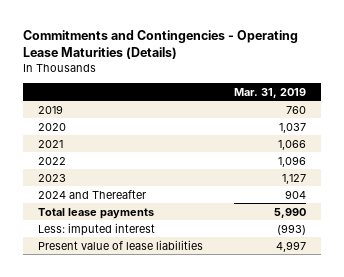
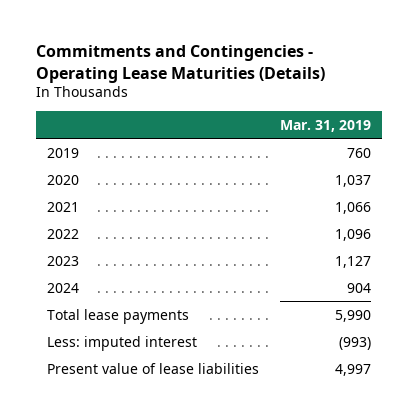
[38,189,147,199] 2024 and Thereafter -> [46,282,79,293] 2024

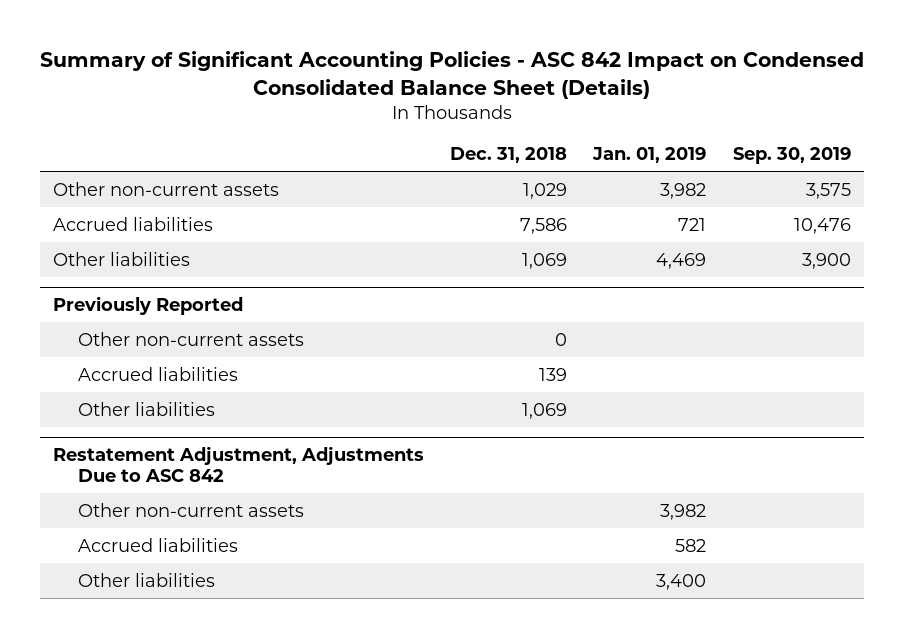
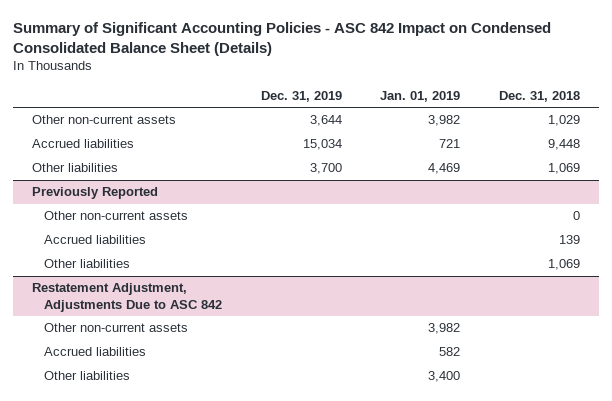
[732,147,851,165] Sep. 30, 2019 -> none
none -> [260,90,342,102] Dec. 31, 2019
[519,217,567,234] 7,586 -> [547,139,580,151] 9,448

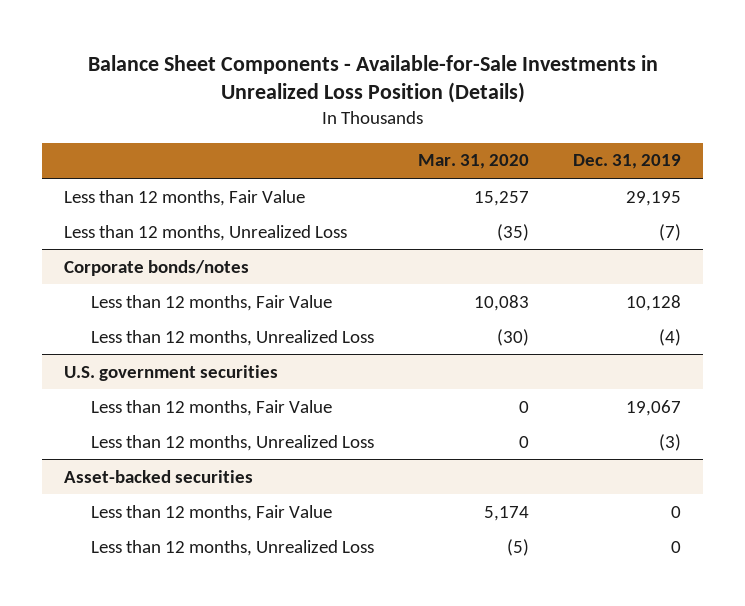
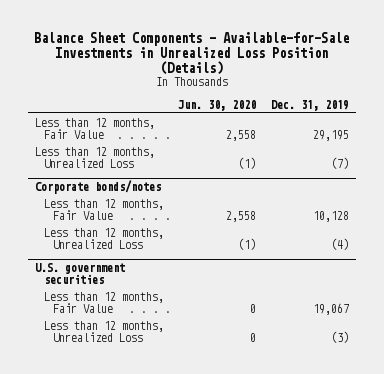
[417,154,529,170] Mar. 31, 2020 -> none
none -> [178,99,257,111] Jun. 30, 2020
[63,469,253,483] Asset-backed securities -> none
[90,504,332,521] Less than 12 months, Fair Value -> none
[90,539,374,556] Less than 12 months, Unrealized Loss -> none

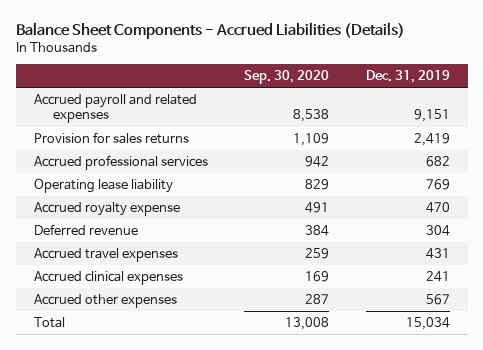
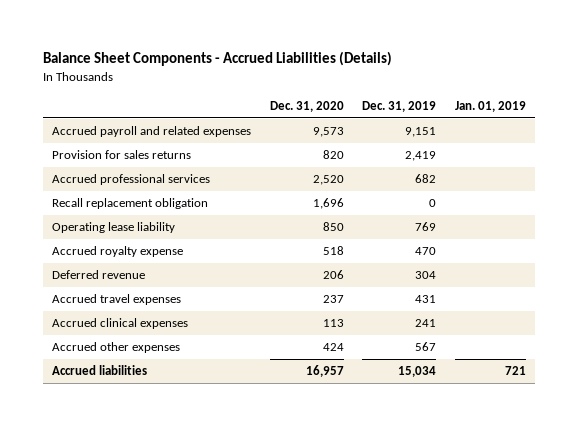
[244,70,330,85] Sep. 30, 2020 -> none
none -> [269,100,344,112] Dec. 31, 2020
none -> [455,100,527,112] Jan. 01, 2019
none -> [52,198,209,210] Recall replacement obligation
[33,317,65,329] Total -> [52,365,148,376] Accrued liabilities

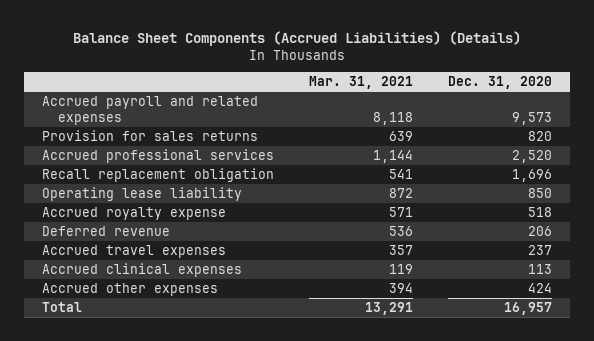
[43,51,393,67] Balance Sheet Components - Accrued Liabilities (Details) -> [73,31,522,47] Balance Sheet Components (Accrued Liabilities) (Details)
[362,100,437,112] Dec. 31, 2019 -> none
[455,100,527,112] Jan. 01, 2019 -> none
none -> [309,76,414,90] Mar. 31, 2021
[52,365,148,376] Accrued liabilities -> [41,302,82,313] Total

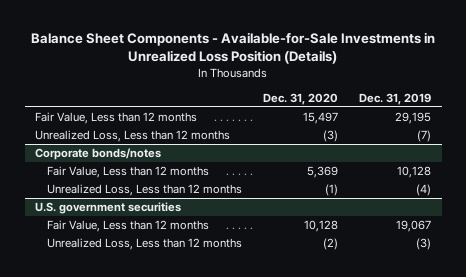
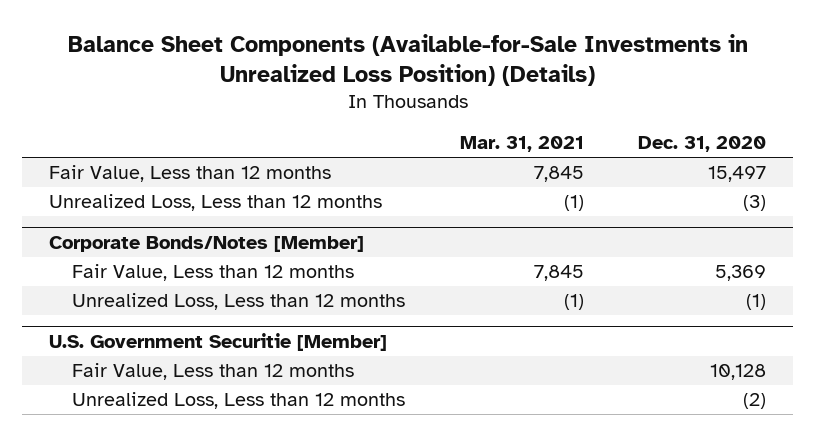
[31,31,436,65] Balance Sheet Components - Available-for-Sale Investments in Unrealized Loss Position (Details) -> [67,33,748,86] Balance Sheet Components (Available-for-Sale Investments in Unrealized Loss Position) (Details)
[359,92,432,105] Dec. 31, 2019 -> none
none -> [459,135,584,152] Mar. 31, 2021
[35,148,162,161] Corporate bonds/notes -> [48,236,364,253] Corporate Bonds/Notes [Member]
[35,202,182,215] U.S. government securities -> [48,333,387,352] U.S. Government Securitie [Member]

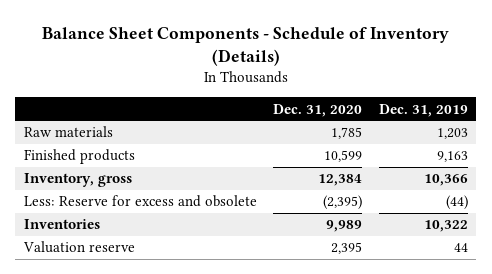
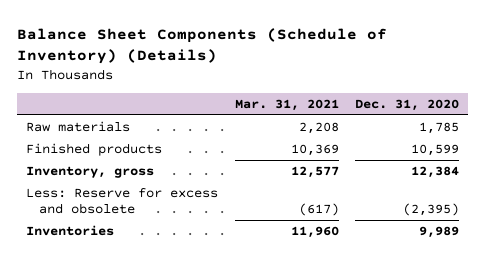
[41,26,449,66] Balance Sheet Components - Schedule of Inventory (Details) -> [17,27,388,65] Balance Sheet Components (Schedule of Inventory) (Details)
[379,103,469,117] Dec. 31, 2019 -> none
none -> [234,98,339,111] Mar. 31, 2021
[22,241,135,254] Valuation reserve -> none

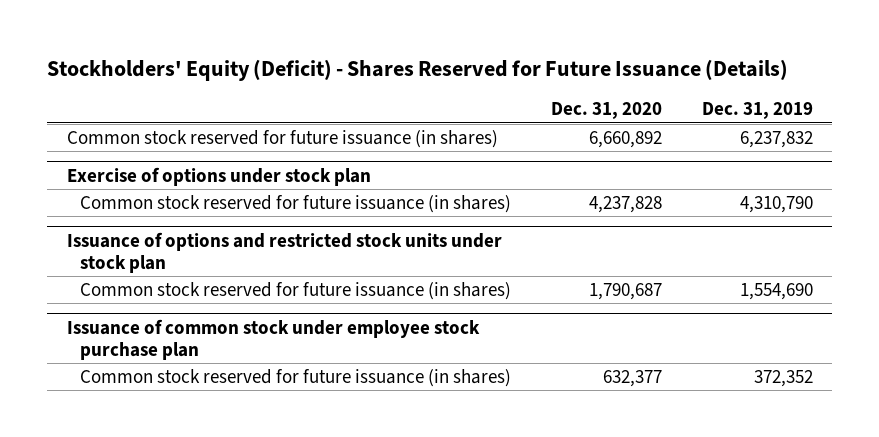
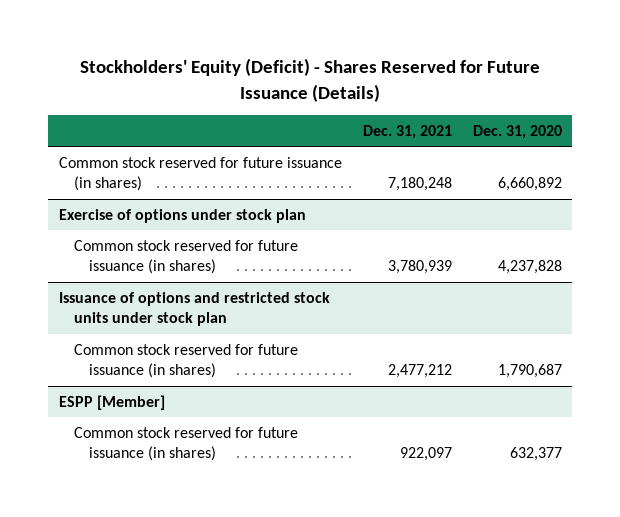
[701,102,813,120] Dec. 31, 2019 -> none
none -> [362,124,452,139] Dec. 31, 2021
[66,318,480,360] Issuance of common stock under employee stock purchase plan -> [58,395,165,411] ESPP [Member]

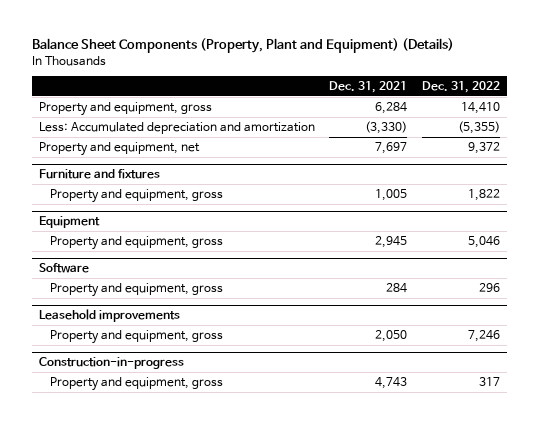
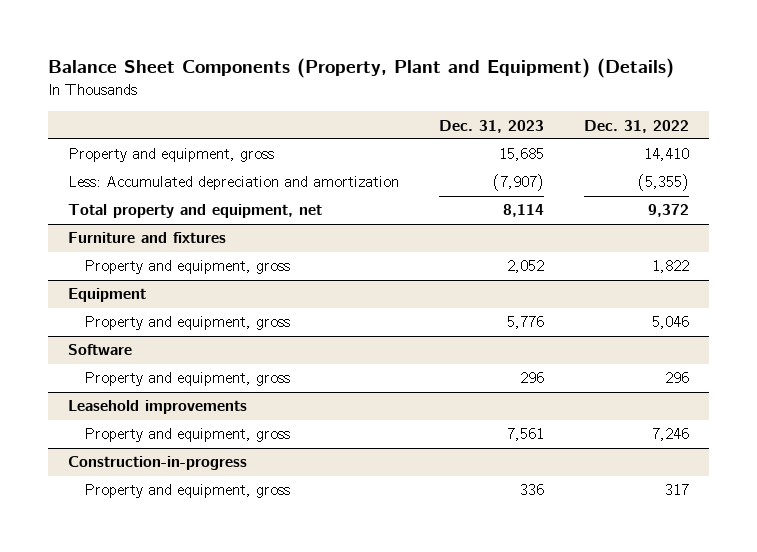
[329,81,408,94] Dec. 31, 2021 -> none
none -> [438,119,544,133] Dec. 31, 2023
[38,142,200,157] Property and equipment, net -> [67,204,322,219] Total property and equipment, net

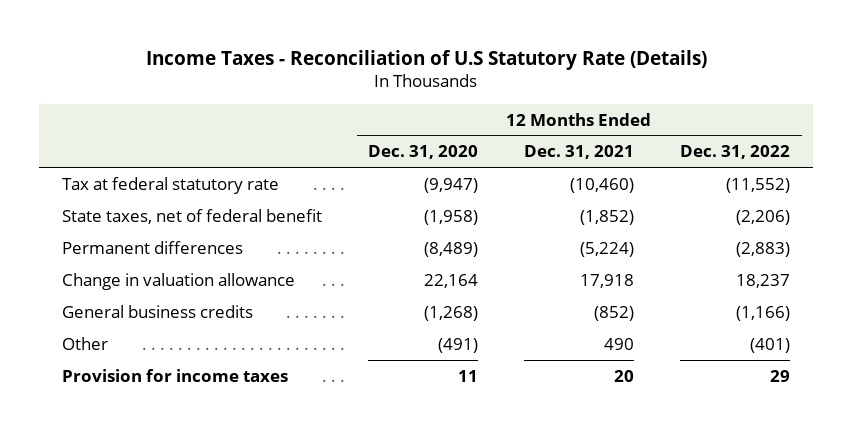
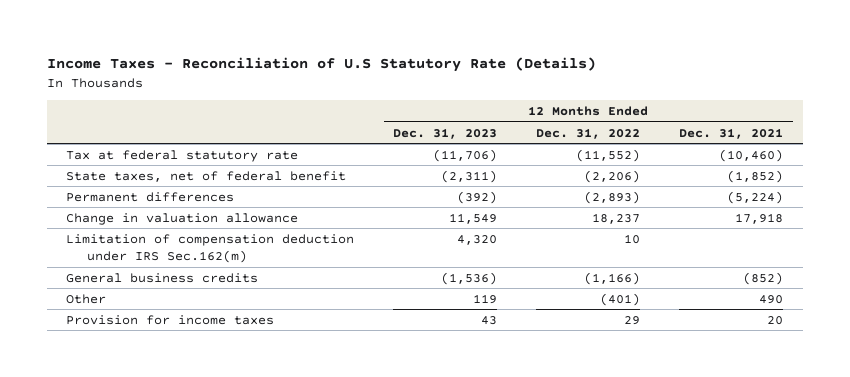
[368,145,479,160] Dec. 31, 2020 -> none
none -> [393,127,498,139] Dec. 31, 2023
[736,241,791,257] (2,883) -> [584,190,641,204] (2,893)
none -> [66,233,355,264] Limitation of compensation deduction under IRS Sec.162(m)

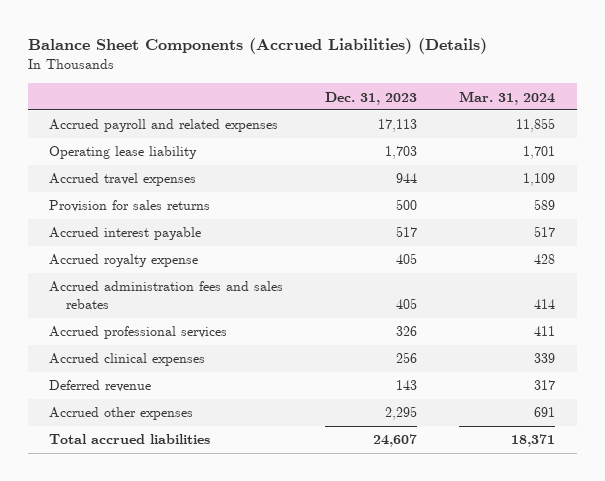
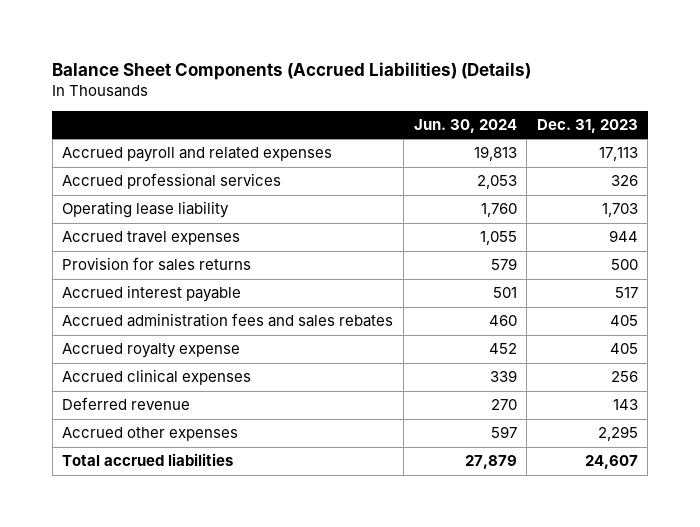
[459,90,556,105] Mar. 31, 2024 -> none
none -> [413,119,517,134] Jun. 30, 2024
[49,326,228,340] Accrued professional services -> [62,173,282,190] Accrued professional services
[49,254,199,268] Accrued royalty expense -> [62,343,241,359] Accrued royalty expense

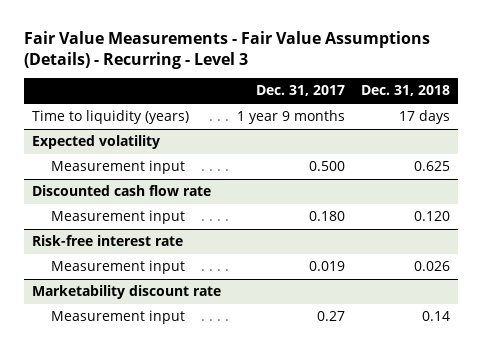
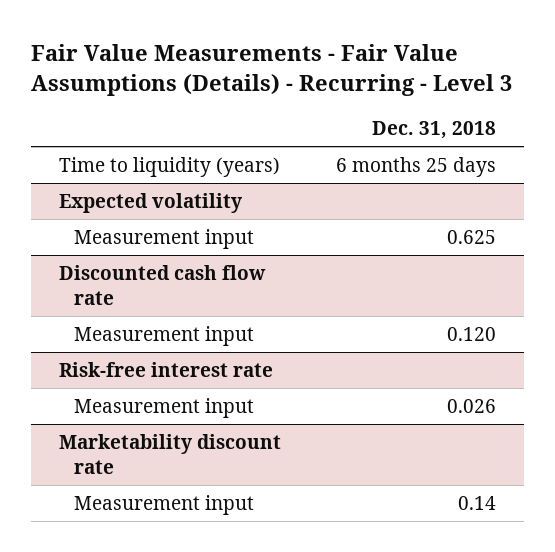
[255,85,345,97] Dec. 31, 2017 -> none
[399,110,451,125] 17 days -> [335,157,496,178] 6 months 25 days

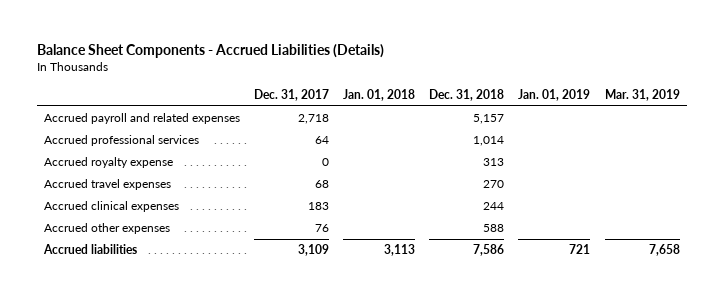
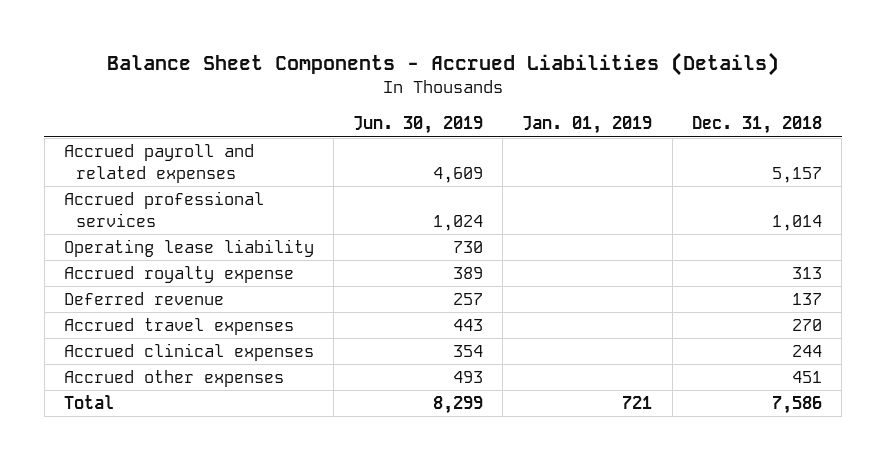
[253,88,329,101] Dec. 31, 2017 -> none
[343,88,416,101] Jan. 01, 2018 -> none
[604,88,680,101] Mar. 31, 2019 -> none
none -> [353,116,484,135] Jun. 30, 2019
none -> [63,239,314,258] Operating lease liability
none -> [63,292,224,306] Deferred revenue
[483,224,505,233] 588 -> [791,371,822,384] 451
[42,244,137,255] Accrued liabilities -> [63,395,114,410] Total

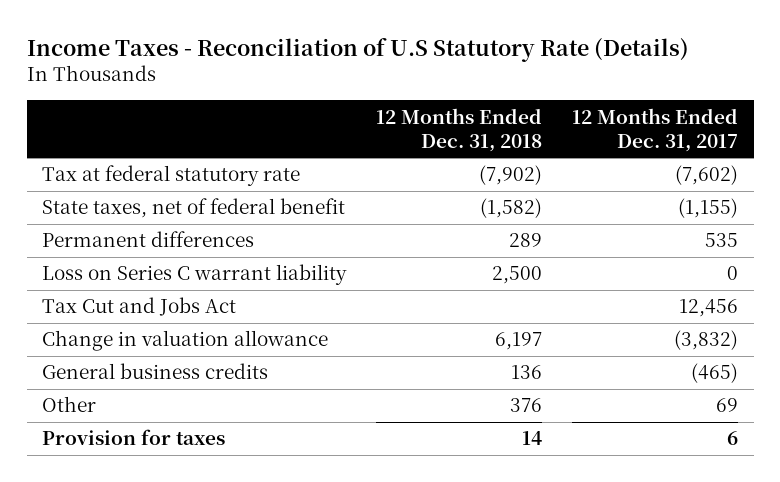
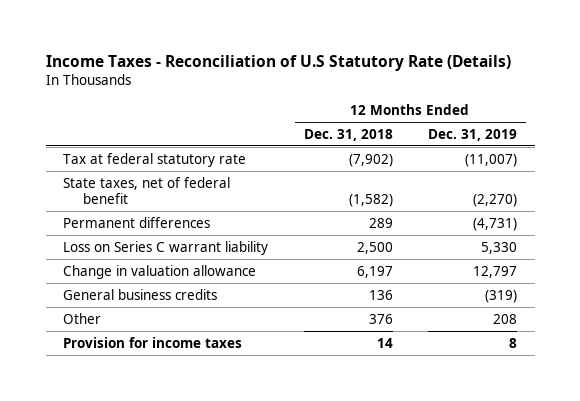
[572,107,739,152] 12 Months Ended Dec. 31, 2017 -> none
none -> [427,129,517,142] Dec. 31, 2019
[41,297,236,317] Tax Cut and Jobs Act -> none
[41,429,225,446] Provision for taxes -> [63,336,243,348] Provision for income taxes

